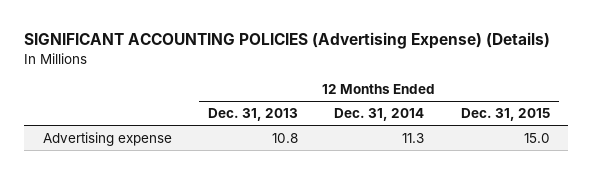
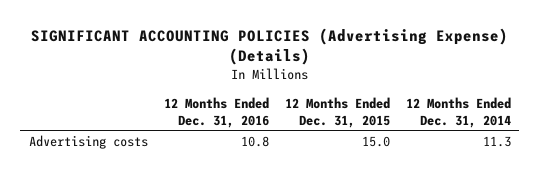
[207,108,298,122] Dec. 31, 2013 -> none
none -> [163,96,269,128] 12 Months Ended Dec. 31, 2016
[42,131,172,146] Advertising expense -> [28,135,148,150] Advertising costs

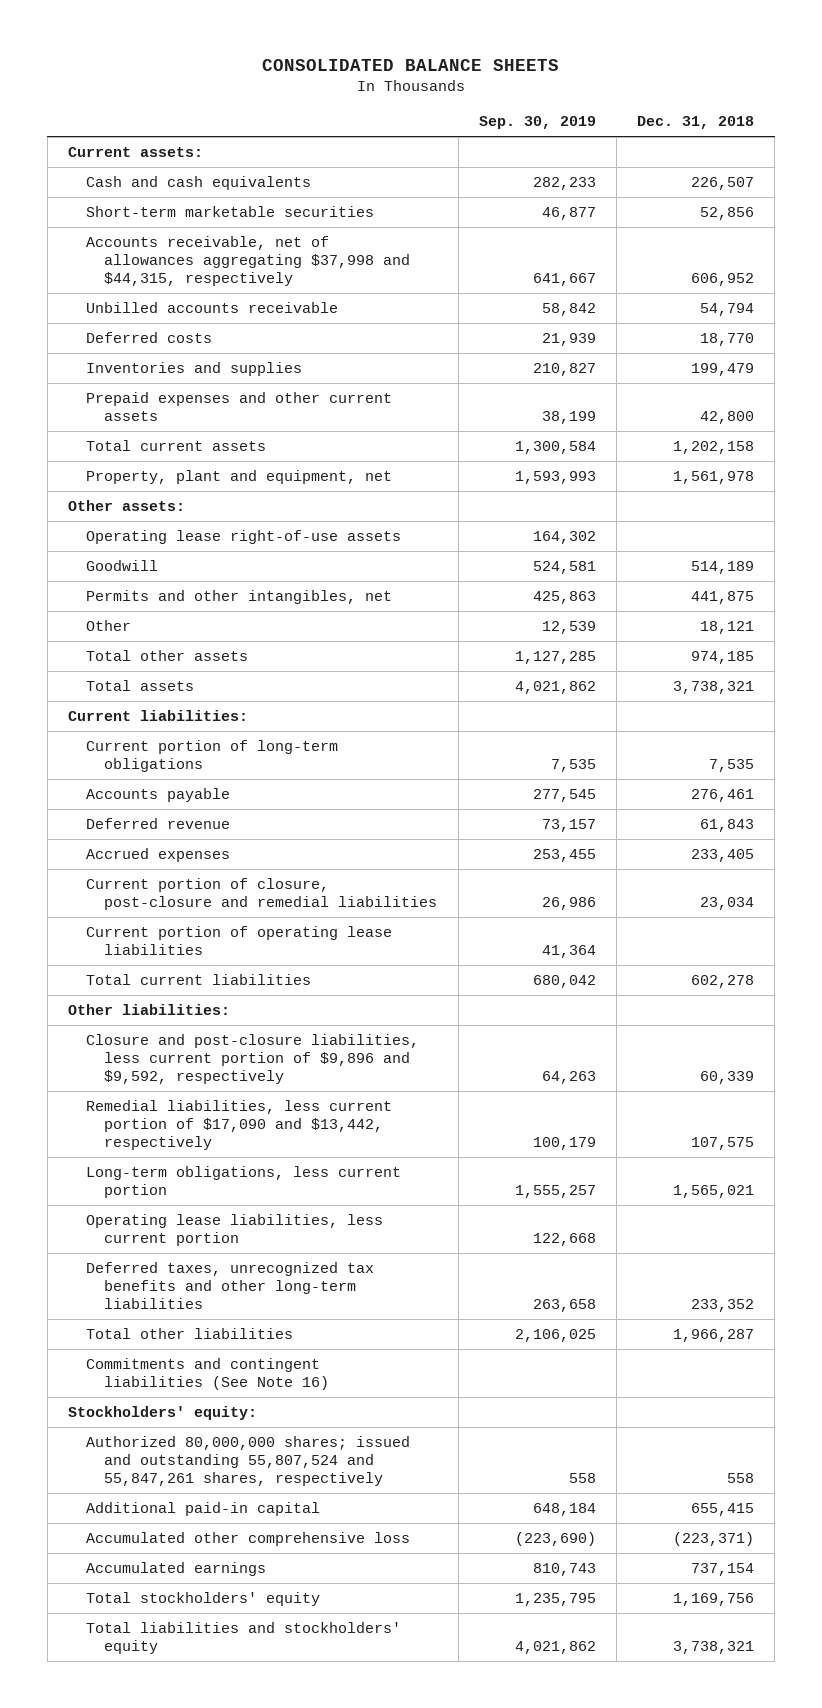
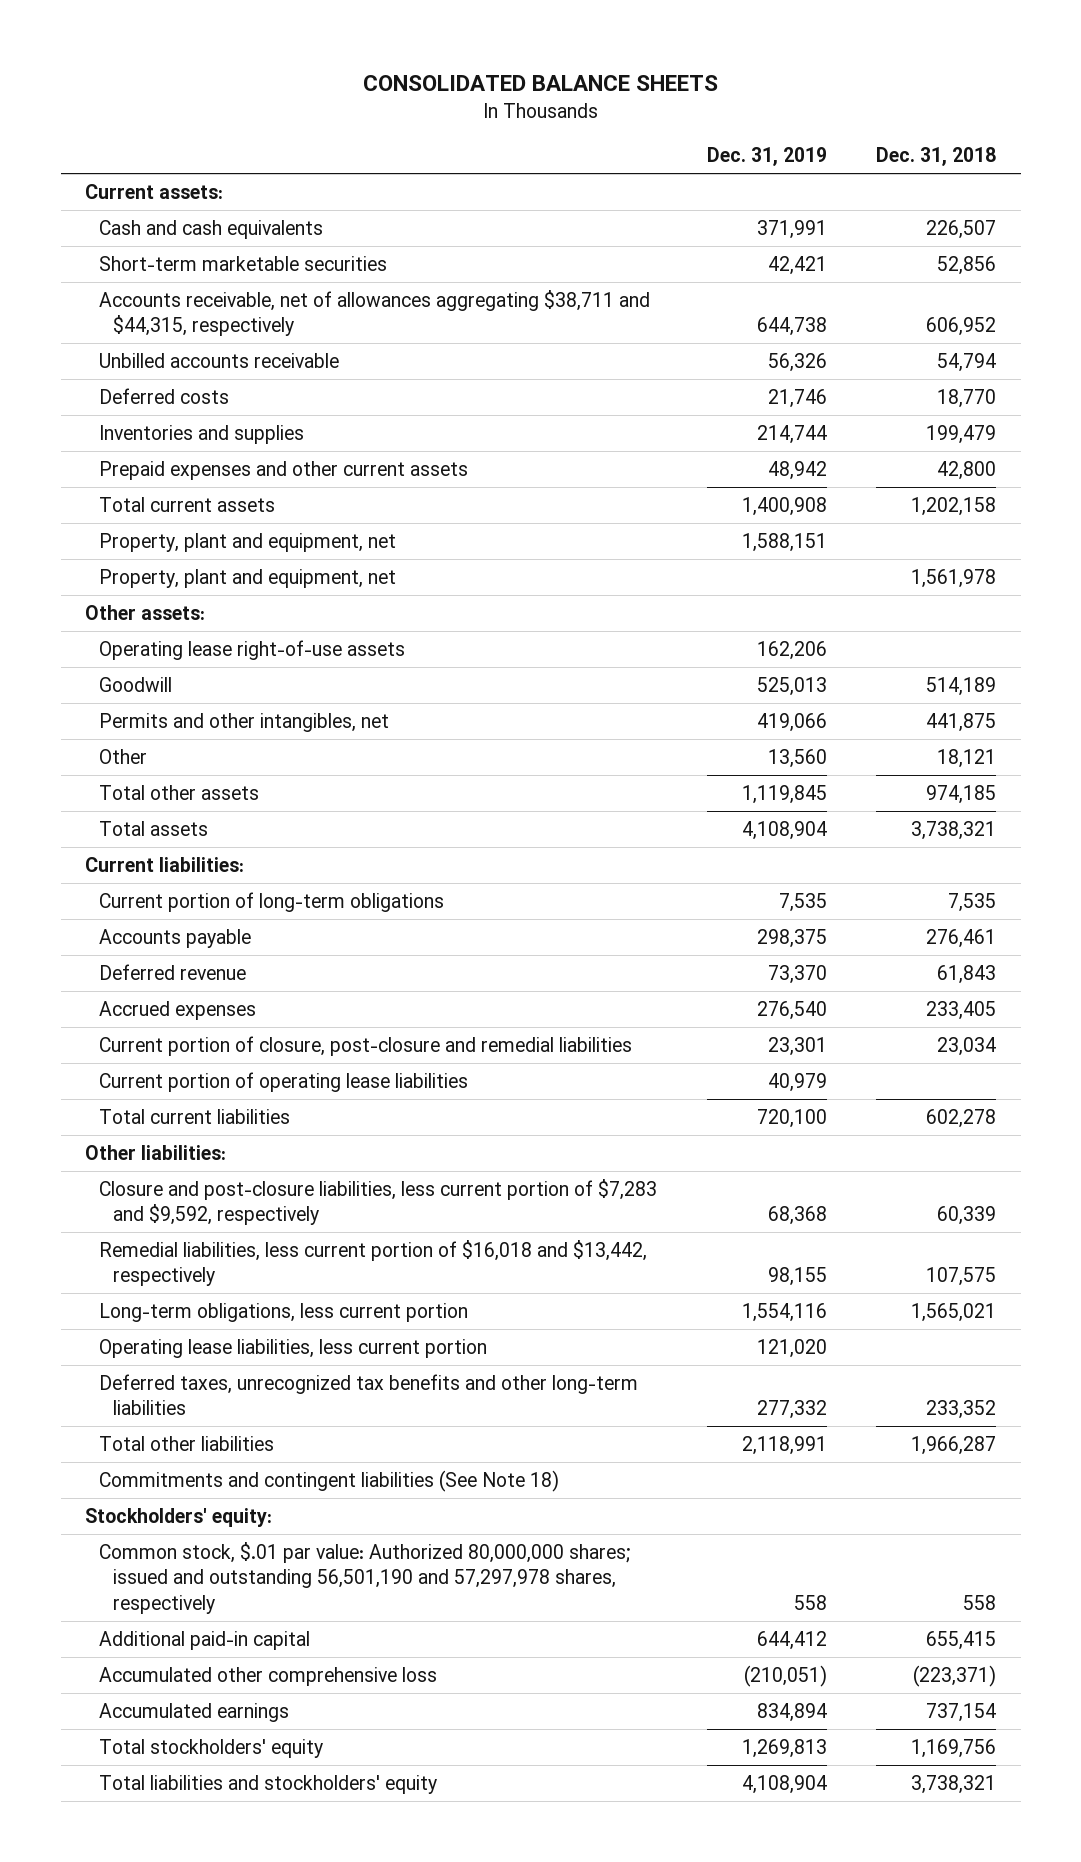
[478,116,596,130] Sep. 30, 2019 -> none
none -> [706,147,827,167] Dec. 31, 2019
[86,235,411,286] Accounts receivable, net of allowances aggregating $37,998 and $44,315, respectively -> [99,289,651,337] Accounts receivable, net of allowances aggregating $38,711 and $44,315, respectively
none -> [99,532,397,552] Property, plant and equipment, net
[86,1033,420,1084] Closure and post-closure liabilities, less current portion of $9,896 and $9,592, respectively -> [99,1178,658,1226] Closure and post-closure liabilities, less current portion of $7,283 and $9,592, respectively
[86,1099,393,1150] Remedial liabilities, less current portion of $17,090 and $13,442, respectively -> [99,1239,648,1287] Remedial liabilities, less current portion of $16,018 and $13,442, respectively
[86,1357,330,1390] Commitments and contingent liabilities (See Note 16) -> [99,1469,560,1492] Commitments and contingent liabilities (See Note 18)
[86,1435,411,1486] Authorized 80,000,000 shares; issued and outstanding 55,807,524 and 55,847,261 shares, respectively -> [99,1541,631,1614] Common stock, $.01 par value: Authorized 80,000,000 shares; issued and outstanding 56,501,190 and 57,297,978 shares, respectively

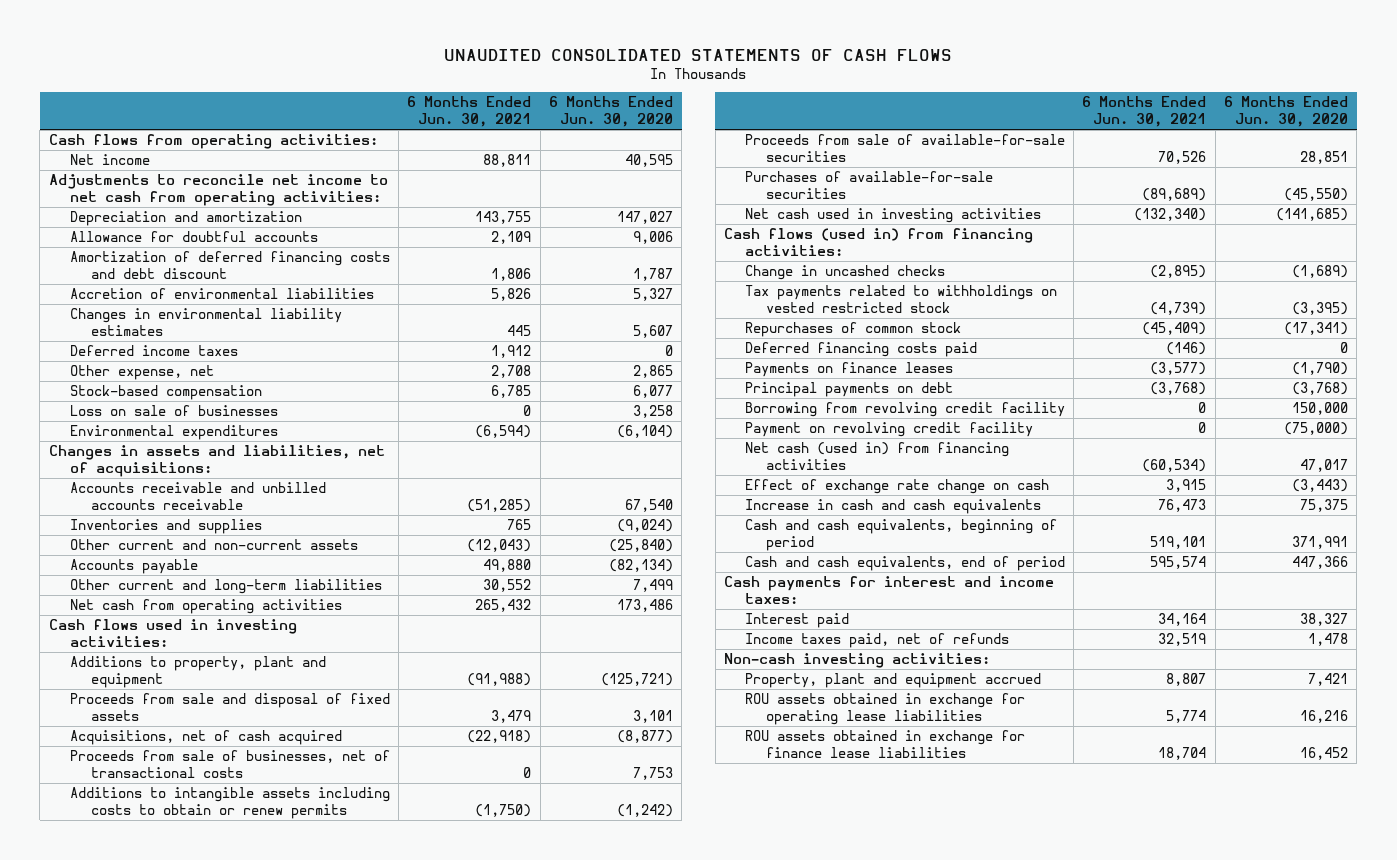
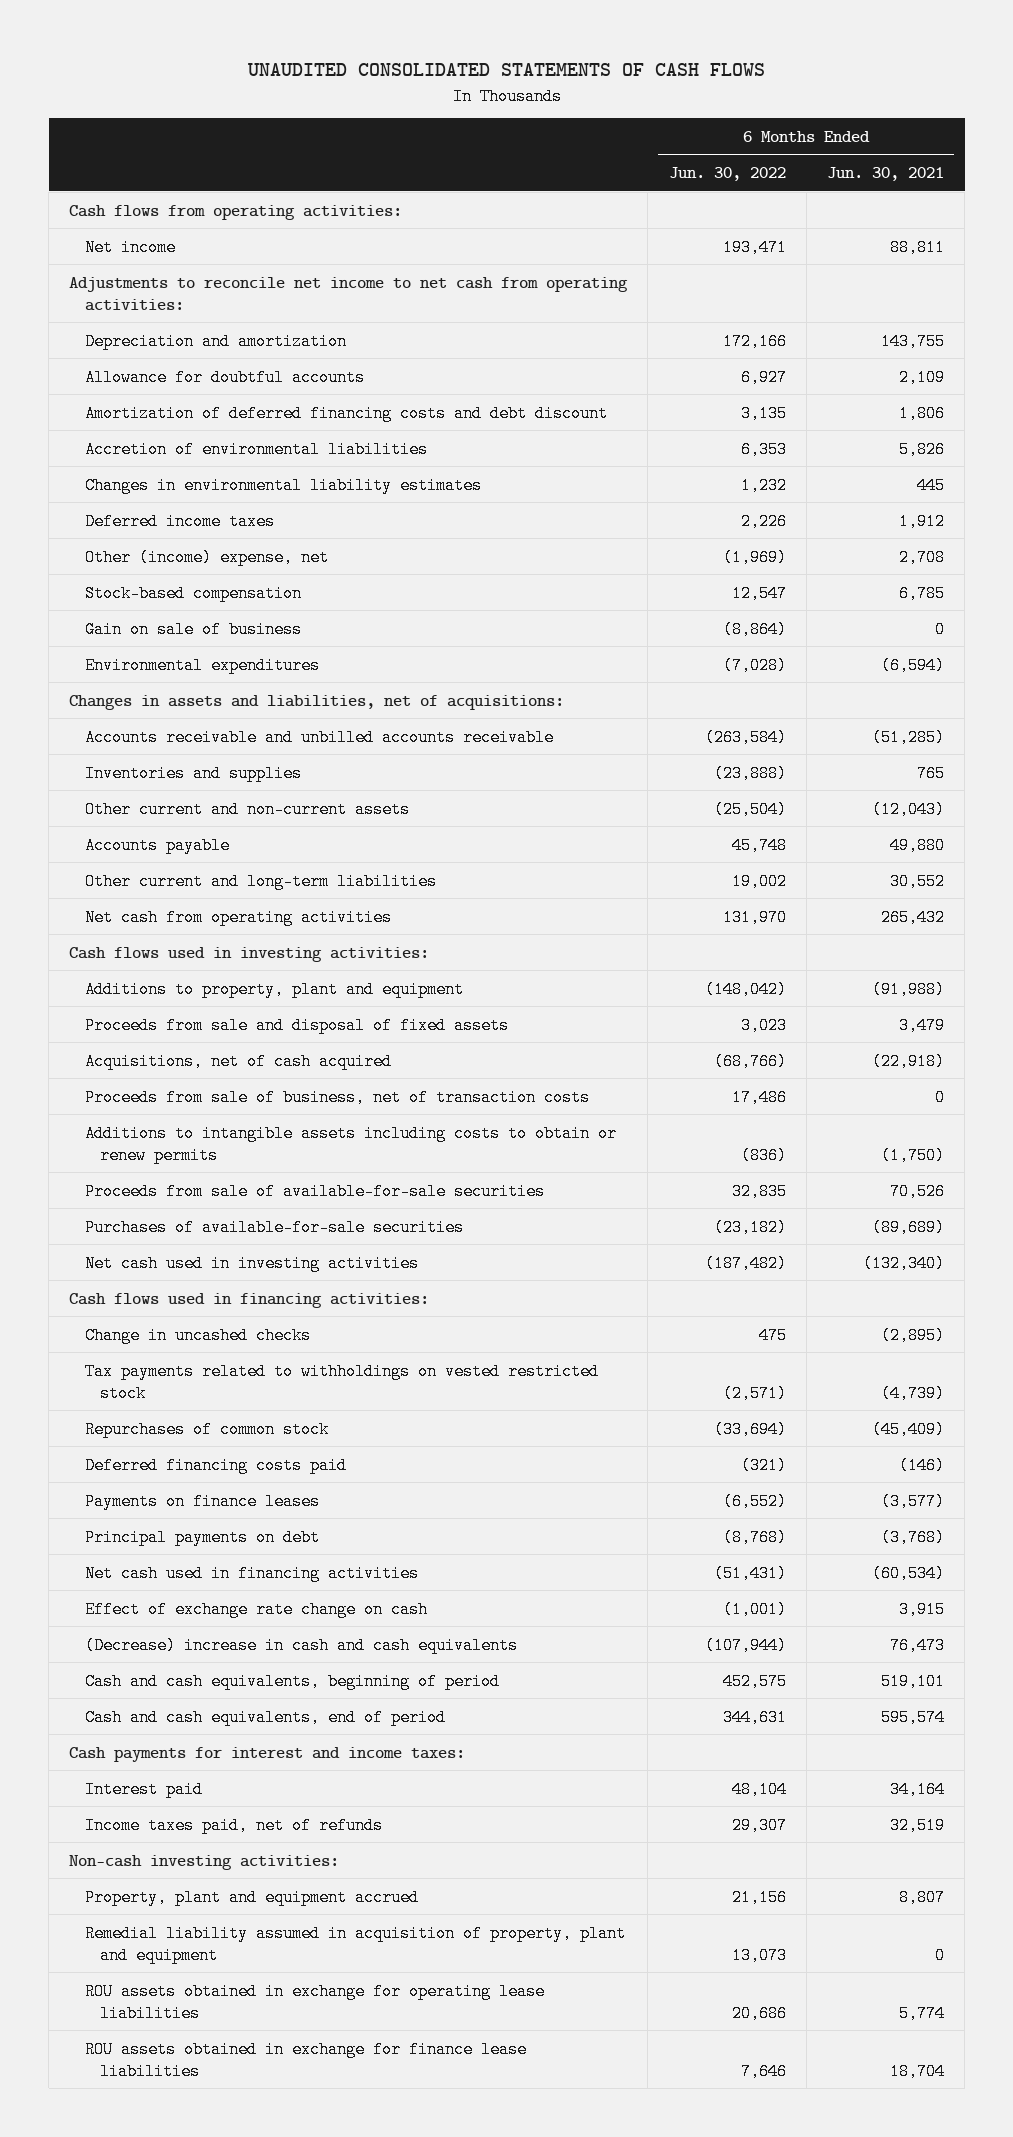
[548,96,673,128] 6 Months Ended Jun. 30, 2020 -> none
none -> [668,167,786,182] Jun. 30, 2022
[69,365,214,381] Other expense, net -> [84,548,329,566] Other (income) expense, net
[69,405,278,417] Loss on sale of businesses -> [84,620,302,638] Gain on sale of business
[69,750,390,779] Proceeds from sale of businesses, net of transactional costs -> [84,1088,590,1106] Proceeds from sale of business, net of transaction costs
[723,228,1033,257] Cash flows (used in) from financing activities: -> [69,1292,430,1308] Cash flows used in financing activities:
[744,402,1065,418] Borrowing from revolving credit facility -> none
[744,422,1033,438] Payment on revolving credit facility -> none
[744,442,1009,471] Net cash (used in) from financing activities -> [84,1564,419,1582] Net cash used in financing activities
[744,499,1041,515] Increase in cash and cash equivalents -> [84,1636,518,1654] (Decrease) increase in cash and cash equivalents
none -> [84,1924,626,1964] Remedial liability assumed in acquisition of property, plant and equipment

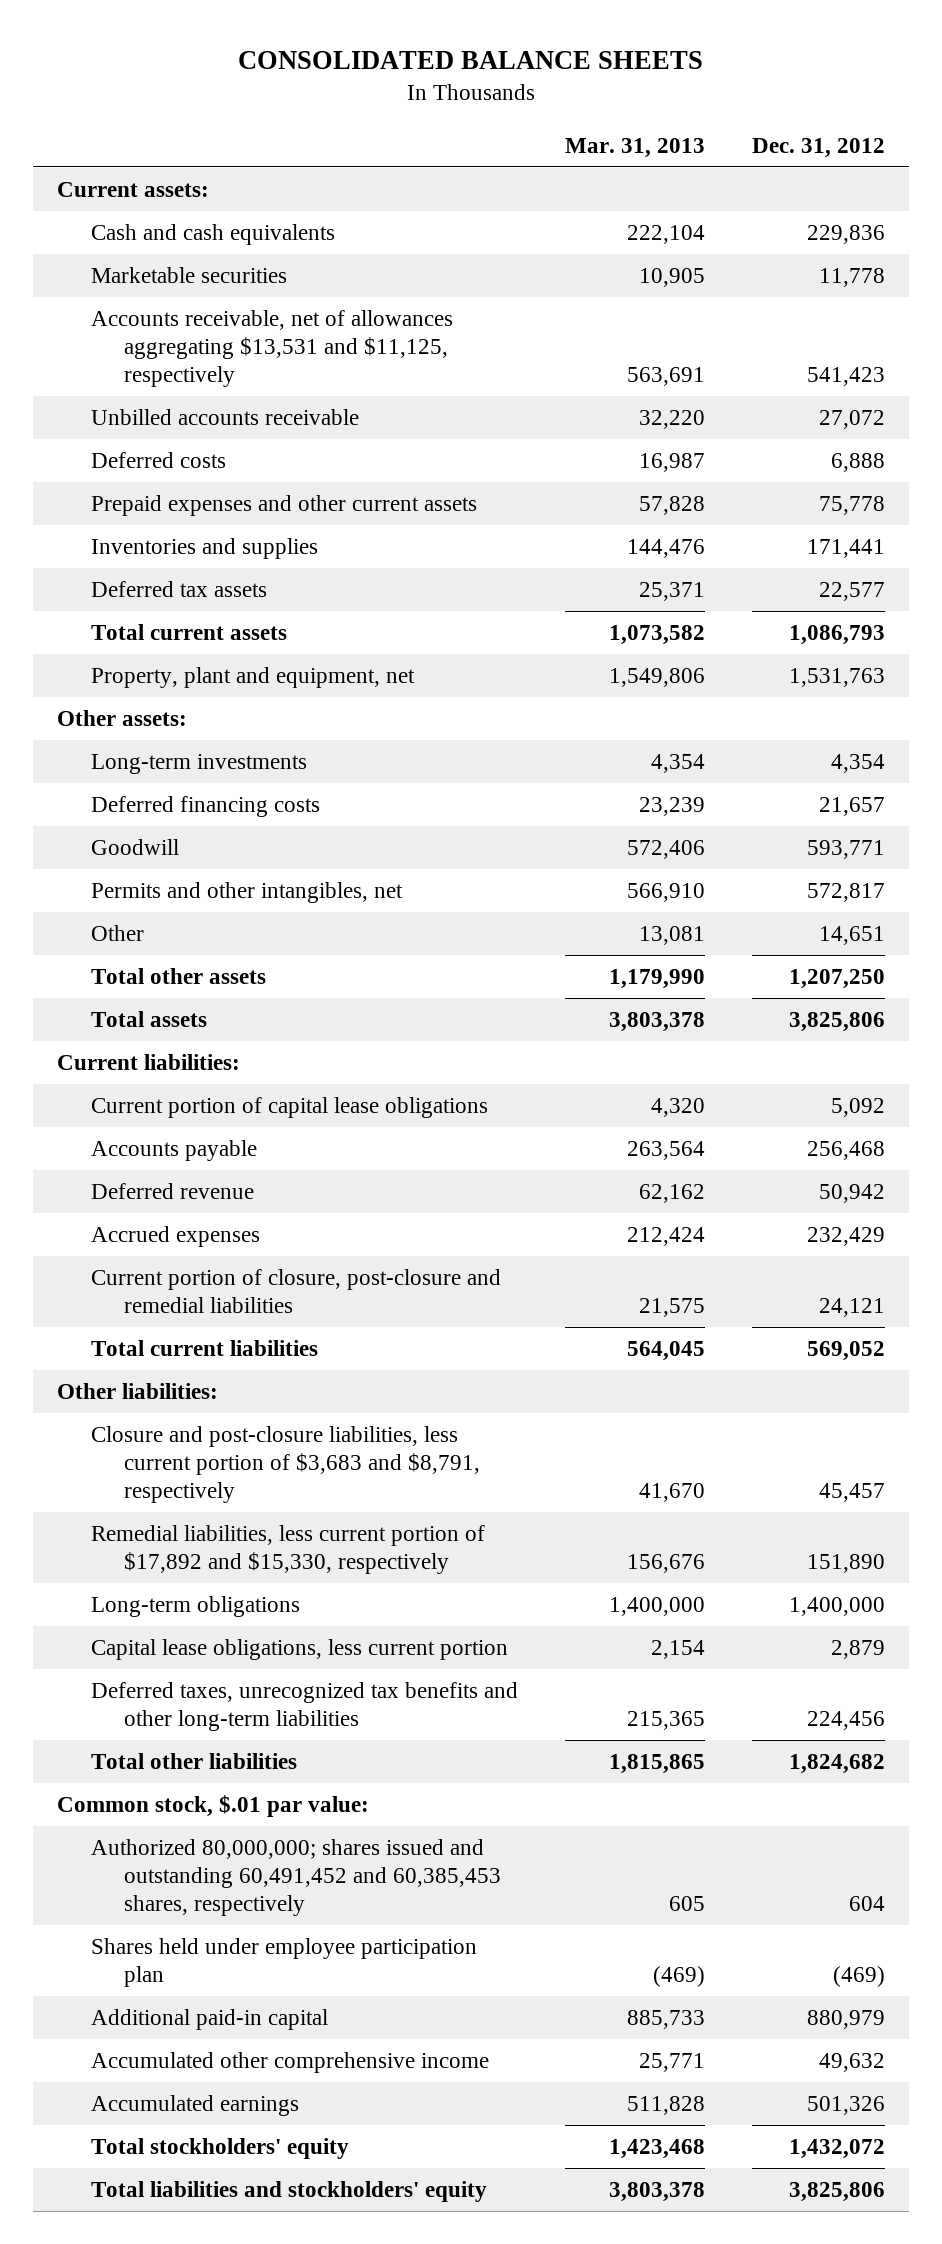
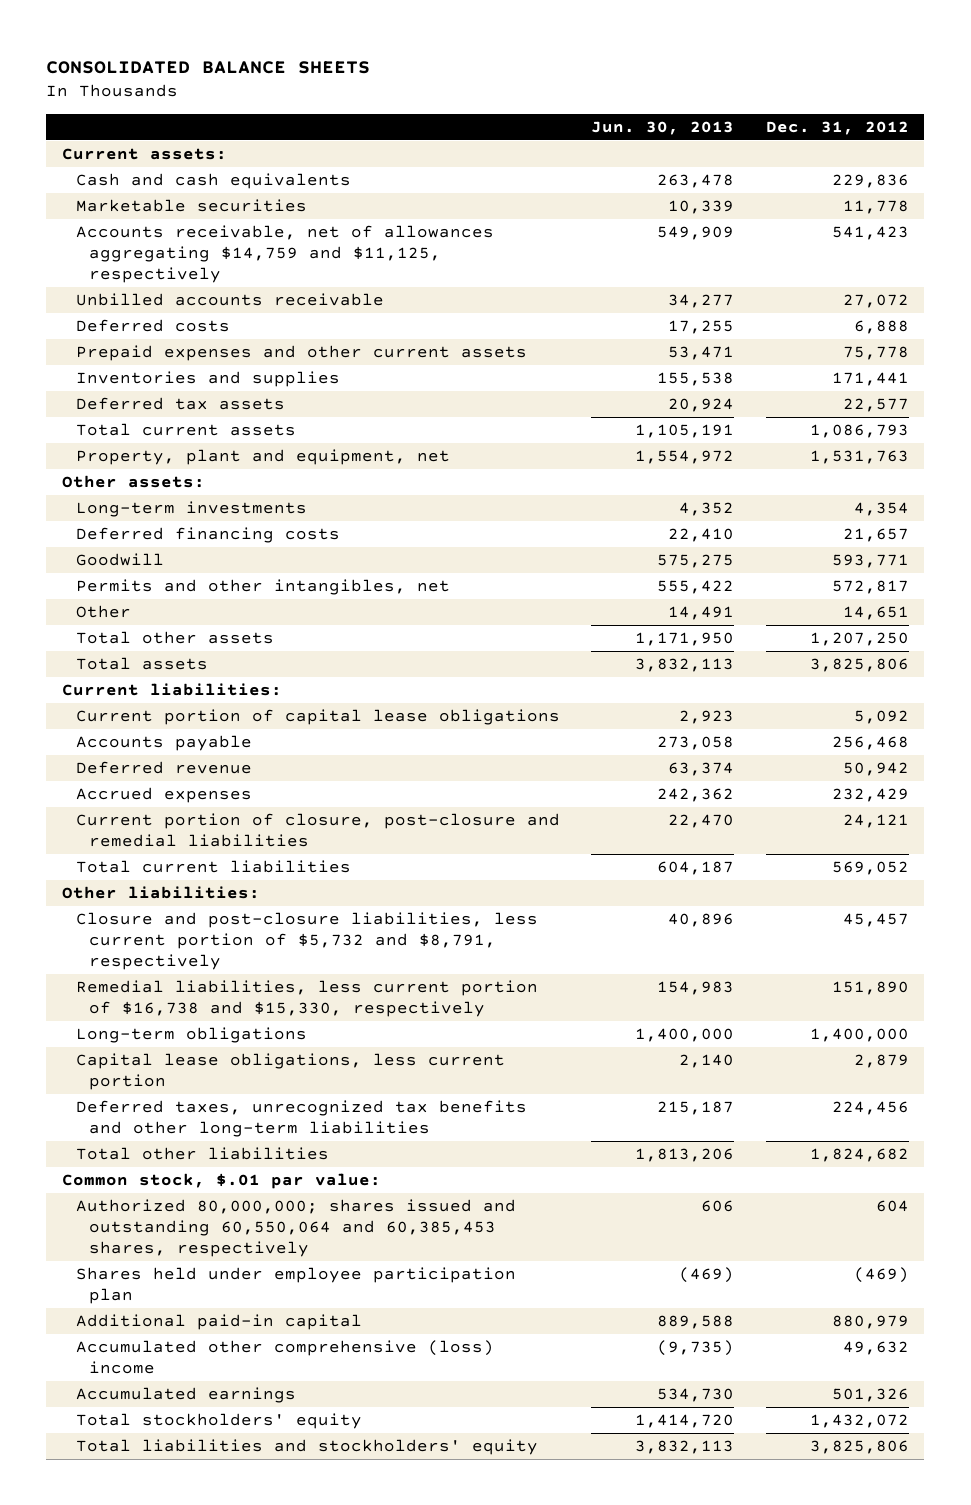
[564,137,705,158] Mar. 31, 2013 -> none
none -> [591,120,735,135] Jun. 30, 2013
[90,310,453,387] Accounts receivable, net of allowances aggregating $13,531 and $11,125, respectively -> [75,225,494,283] Accounts receivable, net of allowances aggregating $14,759 and $11,125, respectively
[90,1426,481,1503] Closure and post-closure liabilities, less current portion of $3,683 and $8,791, respectively -> [75,912,538,970] Closure and post-closure liabilities, less current portion of $5,732 and $8,791, respectively
[90,1525,485,1574] Remedial liabilities, less current portion of $17,892 and $15,330, respectively -> [75,980,538,1017] Remedial liabilities, less current portion of $16,738 and $15,330, respectively
[90,1839,502,1916] Authorized 80,000,000; shares issued and outstanding 60,491,452 and 60,385,453 shares, respectively -> [75,1199,516,1257] Authorized 80,000,000; shares issued and outstanding 60,550,064 and 60,385,453 shares, respectively
[90,2052,489,2074] Accumulated other comprehensive income -> [75,1340,494,1374] Accumulated other comprehensive (loss) income

